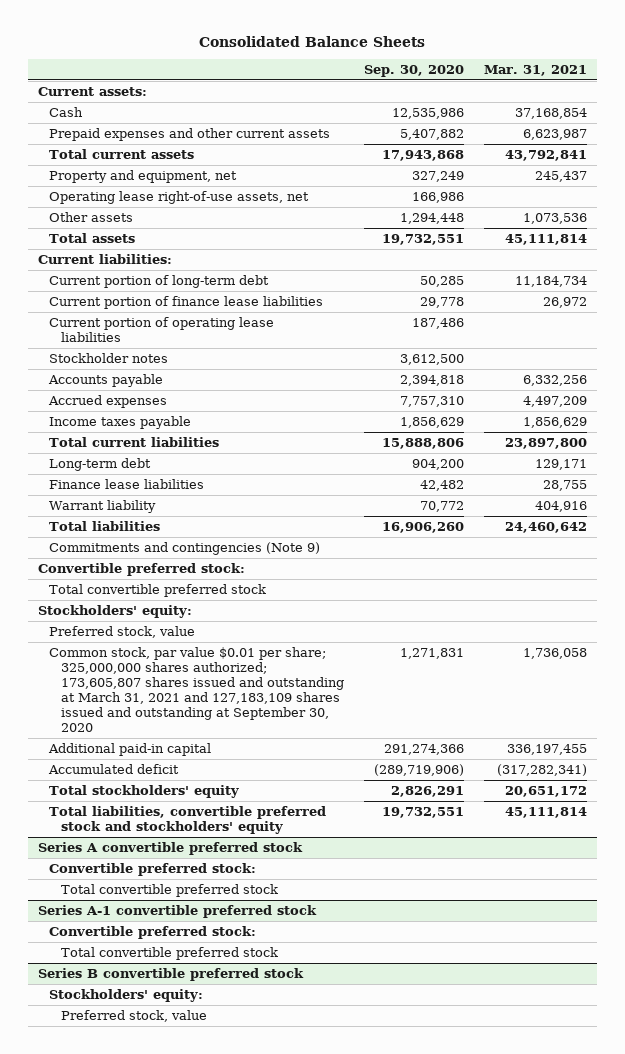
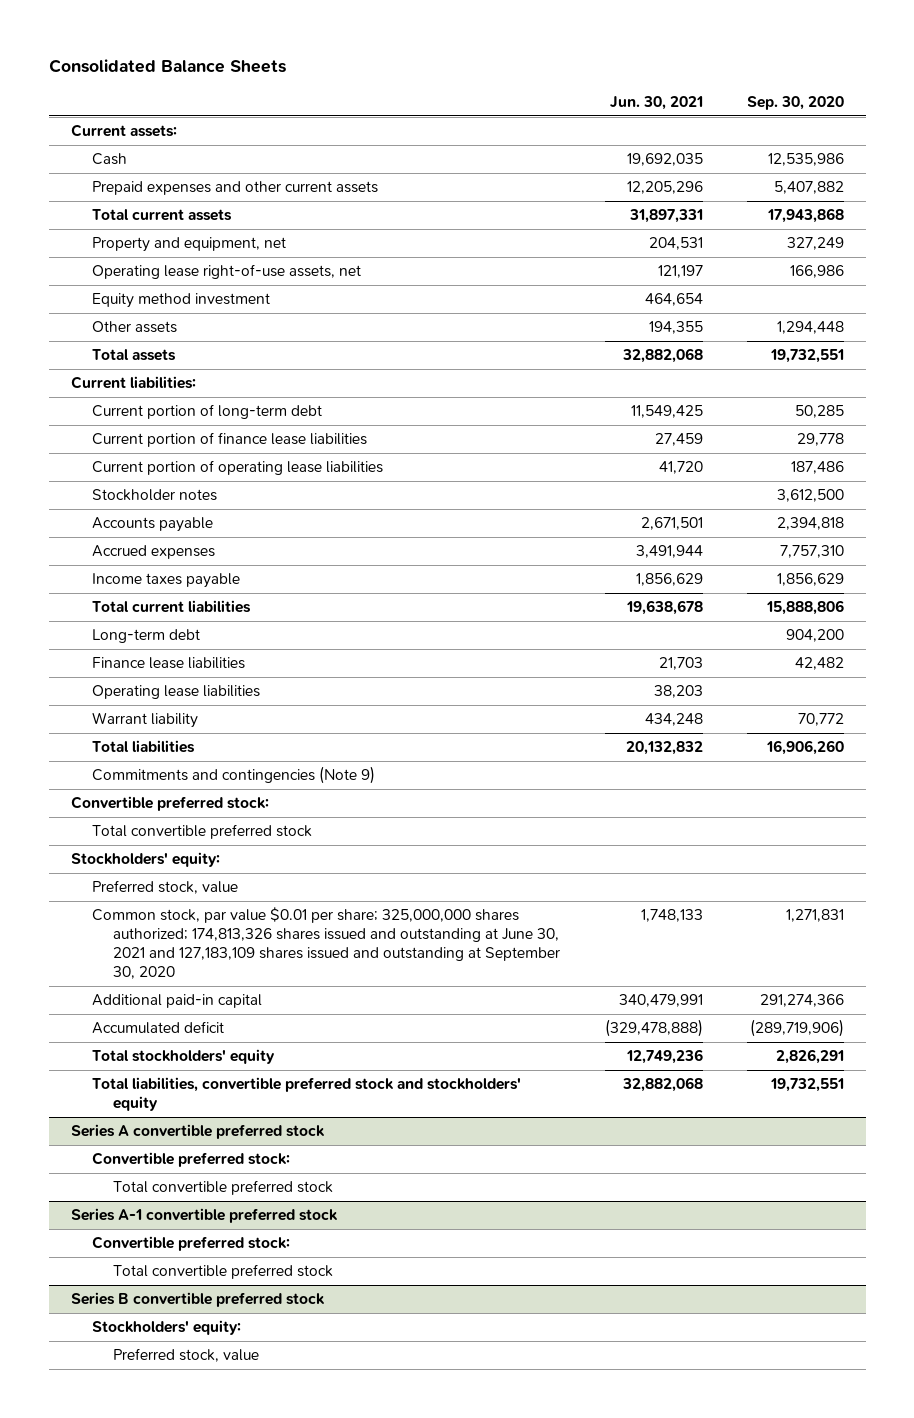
[483,65,587,77] Mar. 31, 2021 -> none
none -> [609,96,703,111] Jun. 30, 2021
none -> [92,293,271,309] Equity method investment
none -> [92,685,261,700] Operating lease liabilities
[49,646,345,732] Common stock, par value $0.01 per share; 325,000,000 shares authorized; 173,605,807 shares issued and outstanding at March 31, 2021 and 127,183,109 shares issued and outstanding at September 30, 2020 -> [92,907,561,979] Common stock, par value $0.01 per share; 325,000,000 shares authorized; 174,813,326 shares issued and outstanding at June 30, 2021 and 127,183,109 shares issued and outstanding at September 30, 2020

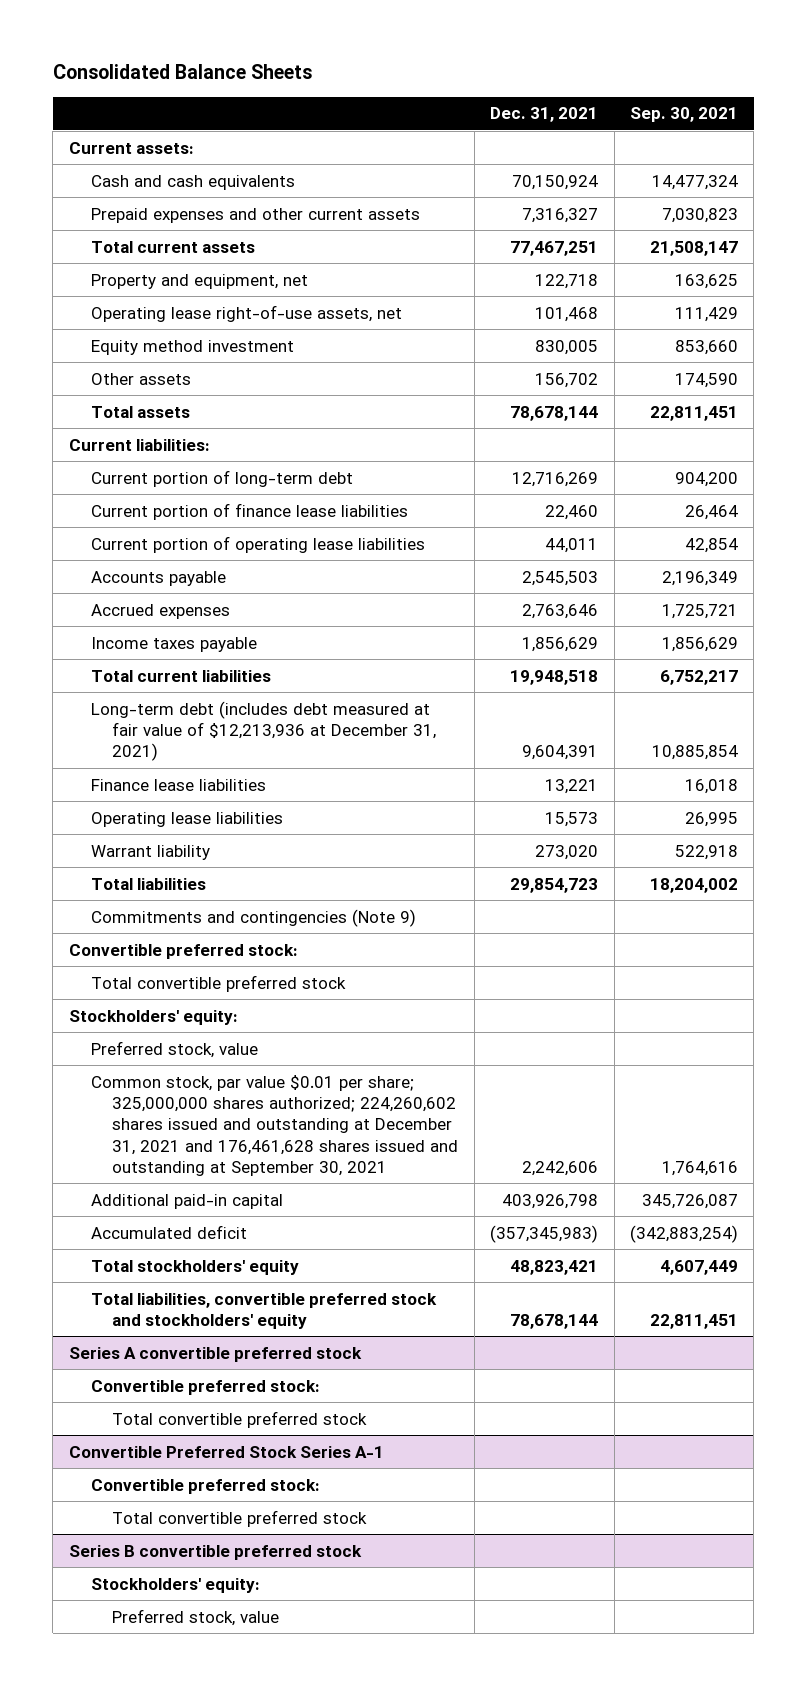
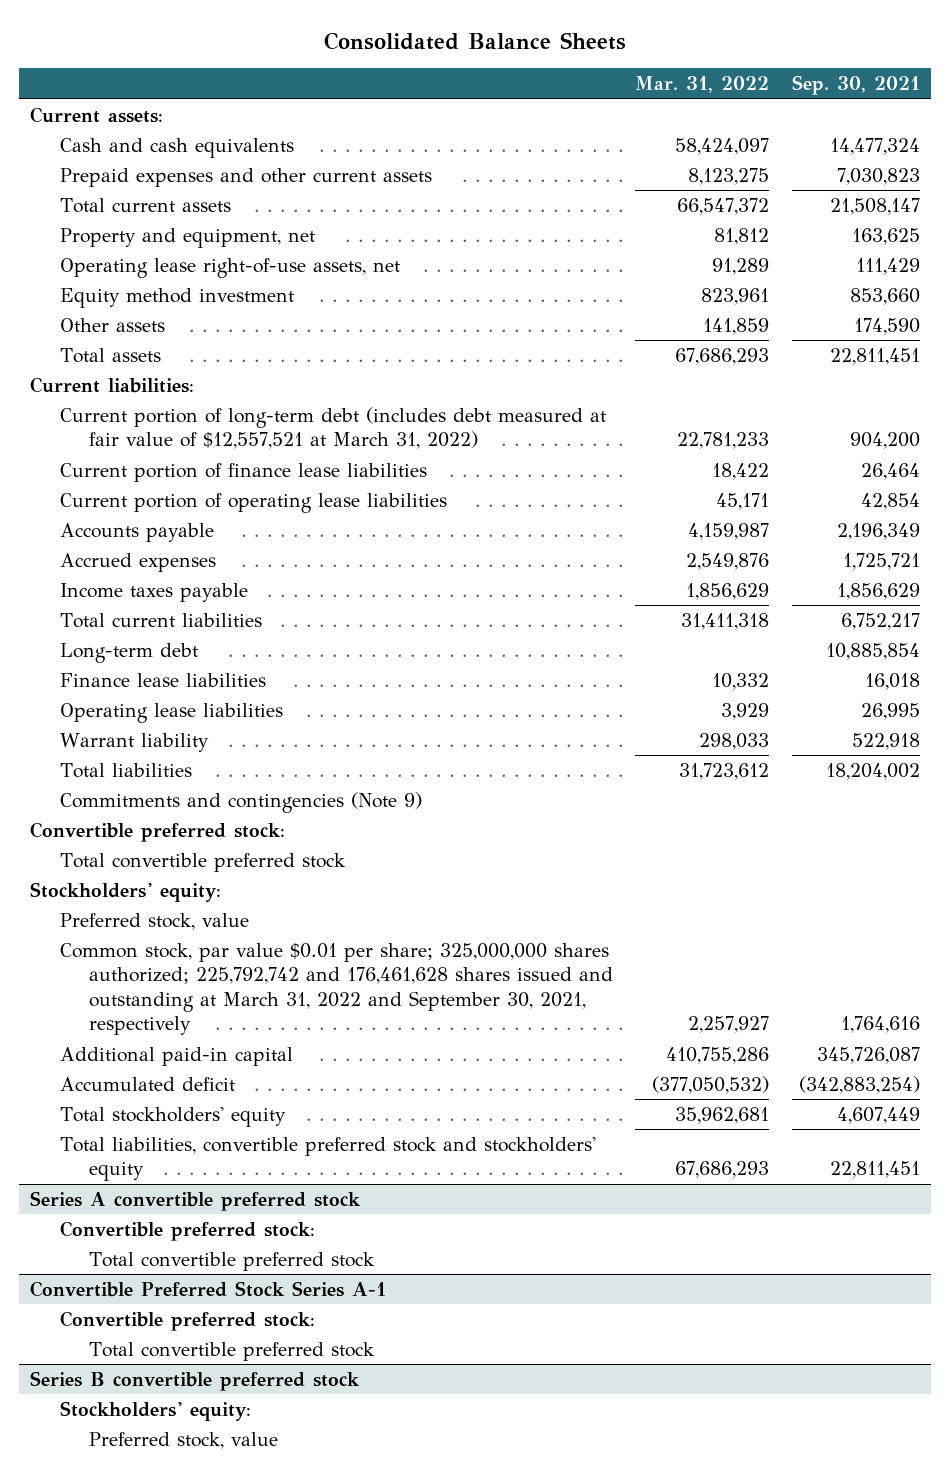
[490,107,599,123] Dec. 31, 2021 -> none
none -> [635,76,770,94] Mar. 31, 2022
[90,469,353,487] Current portion of long-term debt -> [59,406,606,450] Current portion of long-term debt (includes debt measured at fair value of $12,557,521 at March 31, 2022)
[90,700,437,762] Long-term debt (includes debt measured at fair value of $12,213,936 at December 31, 2021) -> [59,642,198,663] Long-term debt
[90,1074,459,1176] Common stock, par value $0.01 per share; 325,000,000 shares authorized; 224,260,602 shares issued and outstanding at December 31, 2021 and 176,461,628 shares issued and outstanding at September 30, 2021 -> [59,942,613,1036] Common stock, par value $0.01 per share; 325,000,000 shares authorized; 225,792,742 and 176,461,628 shares issued and outstanding at March 31, 2022 and September 30, 2021, respectively

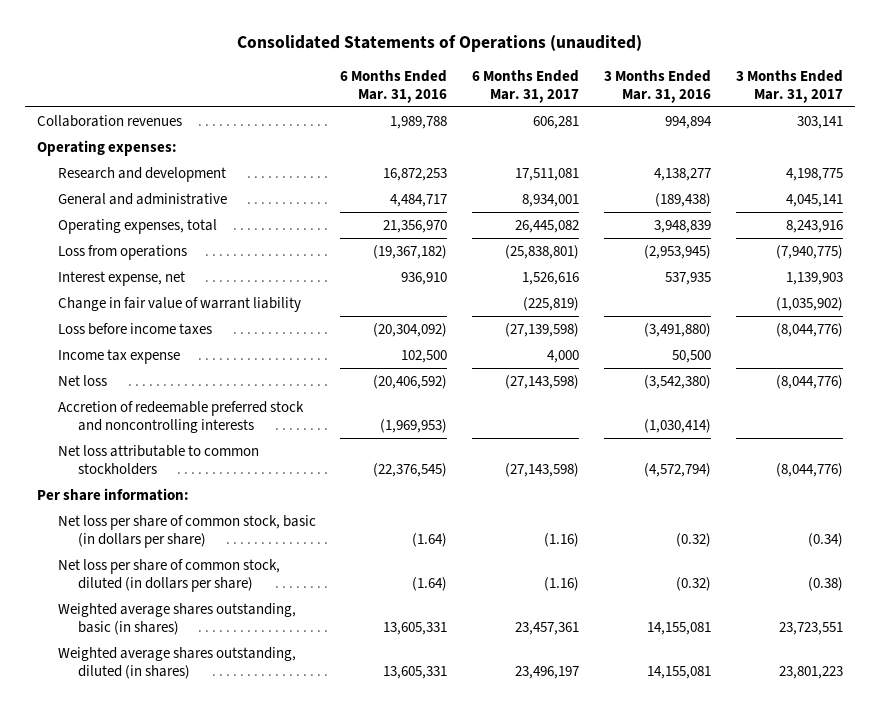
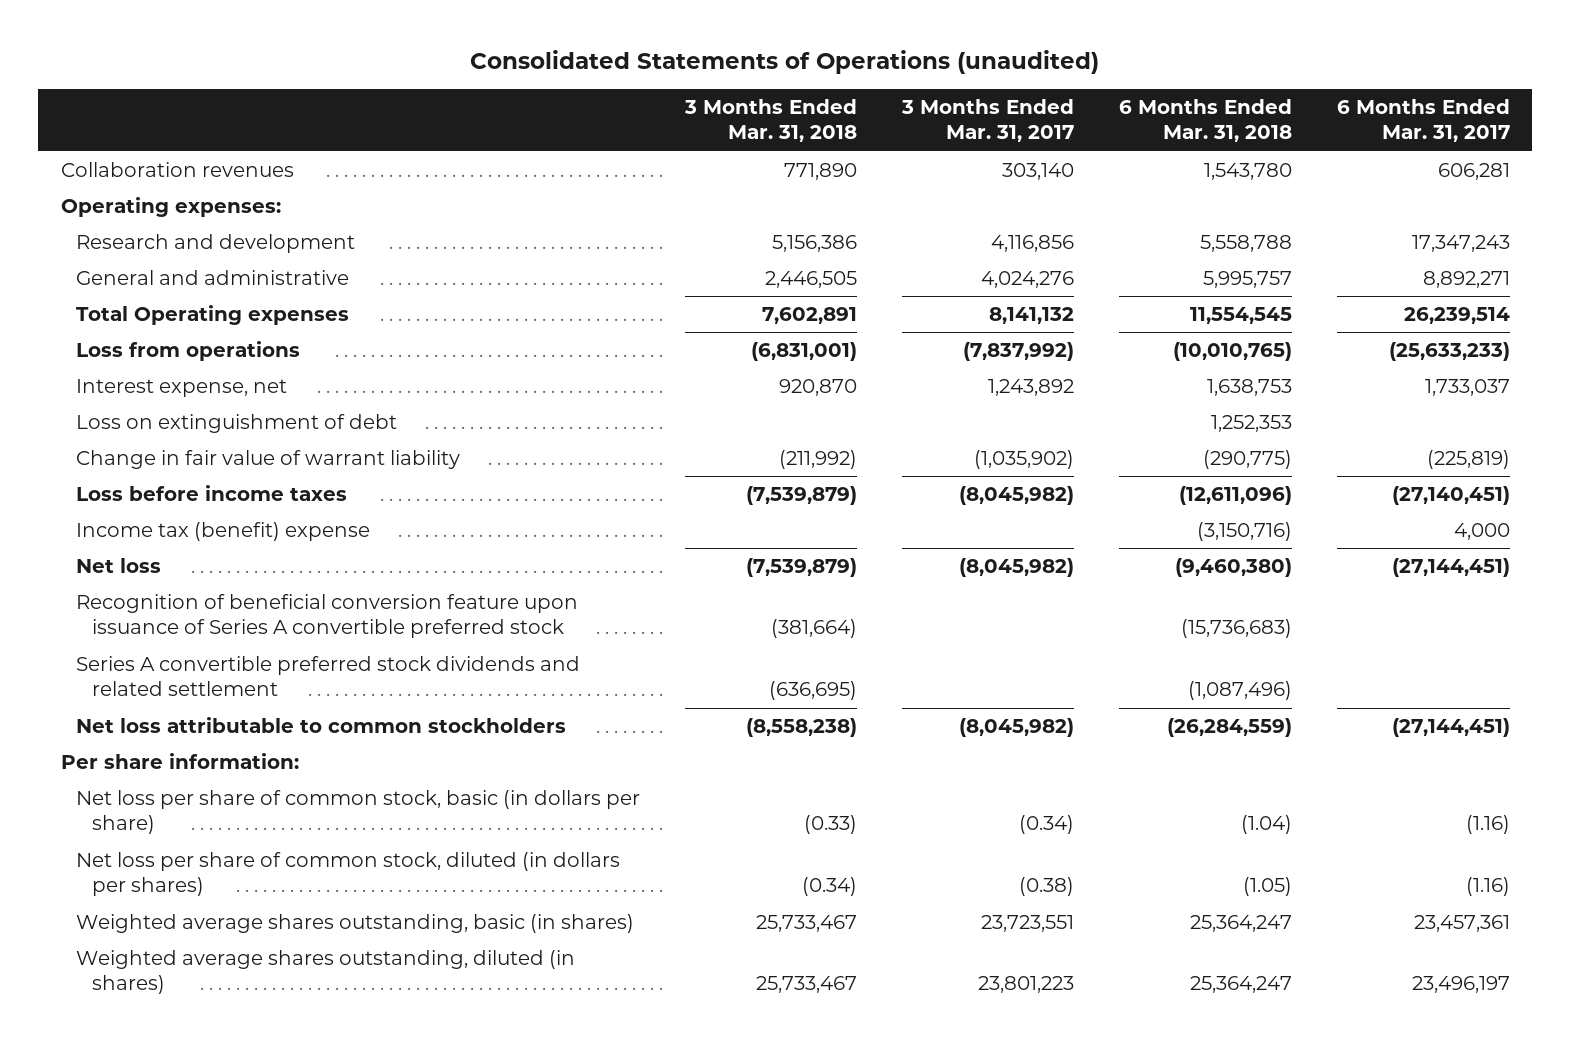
[340,70,448,103] 6 Months Ended Mar. 31, 2016 -> none
[603,70,711,103] 3 Months Ended Mar. 31, 2016 -> none
none -> [684,99,858,143] 3 Months Ended Mar. 31, 2018
none -> [1119,99,1293,143] 6 Months Ended Mar. 31, 2018
[796,116,843,130] 303,141 -> [1002,163,1075,181] 303,140
[515,168,580,182] 17,511,081 -> [1412,235,1511,253] 17,347,243
[785,168,843,182] 4,198,775 -> [991,235,1075,253] 4,116,856
[522,194,580,208] 8,934,001 -> [1423,271,1511,289] 8,892,271
[785,194,843,208] 4,045,141 -> [981,271,1075,289] 4,024,276
[57,219,217,235] Operating expenses, total -> [76,305,350,326] Total Operating expenses
[515,220,580,234] 26,445,082 -> [1404,307,1511,325] 26,239,514
[785,220,843,234] 8,243,916 -> [989,307,1075,325] 8,141,132
[505,245,580,260] (25,838,801) -> [1389,342,1511,362] (25,633,233)
[775,245,843,260] (7,940,775) -> [963,342,1075,362] (7,837,992)
[522,272,580,286] 1,526,616 -> [1425,379,1511,397] 1,733,037
[785,272,843,286] 1,139,903 -> [988,379,1075,397] 1,243,892
none -> [76,414,398,434] Loss on extinguishment of debt
[57,401,304,433] Accretion of redeemable preferred stock and noncontrolling interests -> none
[505,323,580,338] (27,139,598) -> [1392,486,1511,506] (27,140,451)
[775,323,843,338] (8,044,776) -> [959,486,1075,506] (8,045,982)
[57,349,180,365] Income tax expense -> [76,522,371,542] Income tax (benefit) expense
[505,375,580,390] (27,143,598) -> [1392,558,1511,578] (27,144,451)
[775,375,843,390] (8,044,776) -> [959,558,1075,578] (8,045,982)
none -> [76,594,579,639] Recognition of beneficial conversion feature upon issuance of Series A convertible preferred stock
none -> [76,656,581,697] Series A convertible preferred stock dividends and related settlement
[505,462,580,477] (27,143,598) -> [1392,718,1511,738] (27,144,451)
[775,462,843,477] (8,044,776) -> [959,718,1075,738] (8,045,982)
[57,559,280,592] Net loss per share of common stock, diluted (in dollars per share) -> [76,852,621,897] Net loss per share of common stock, diluted (in dollars per shares)

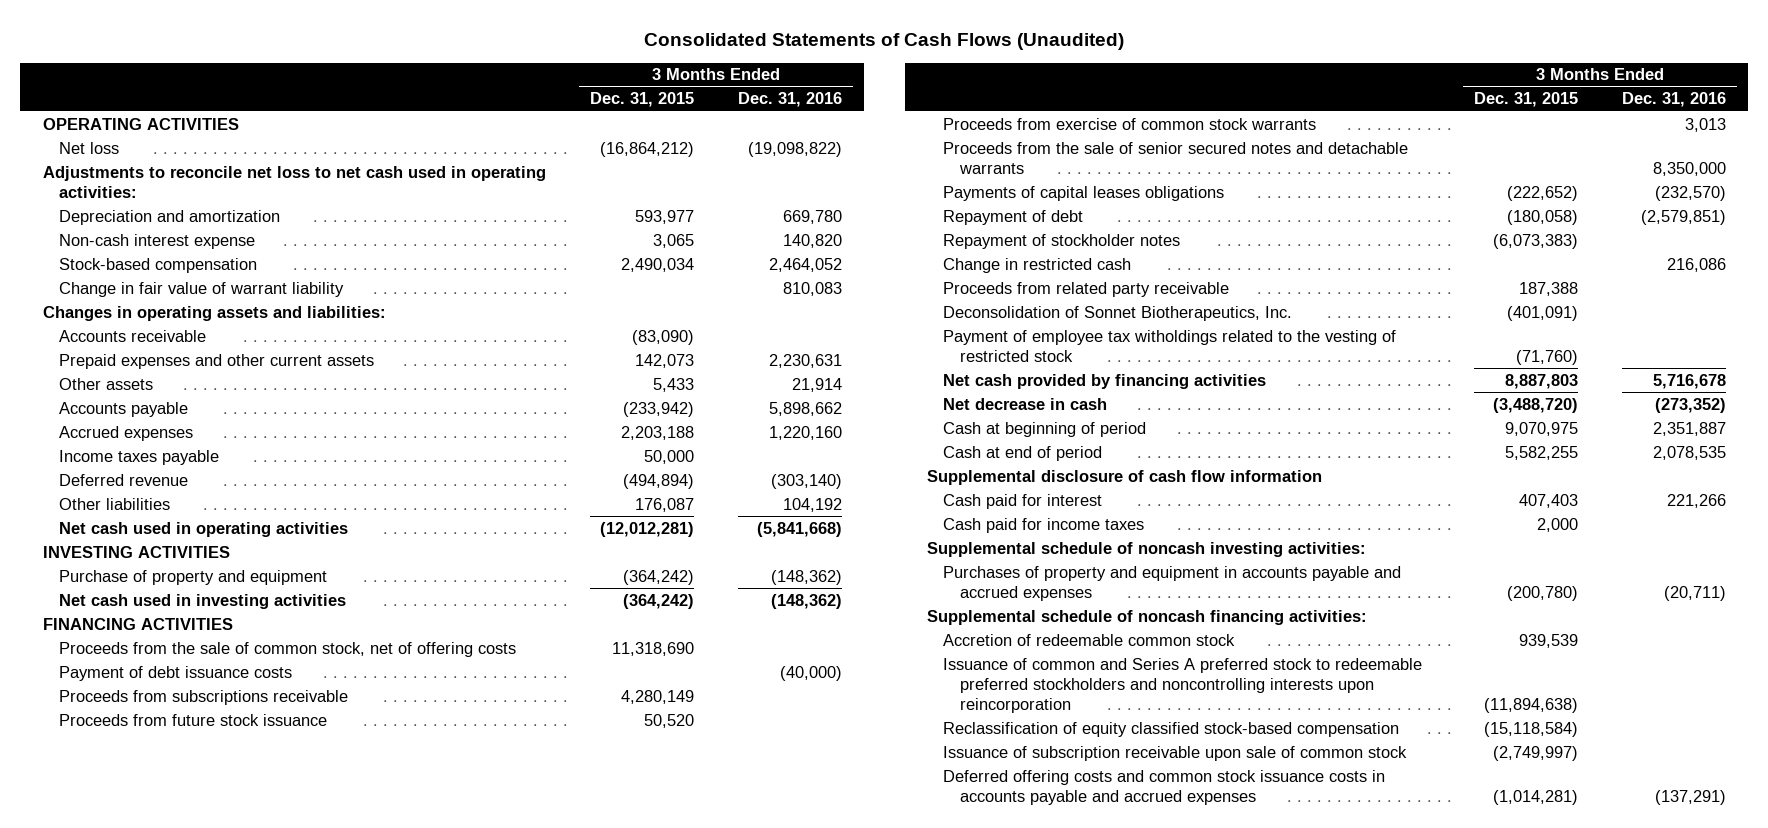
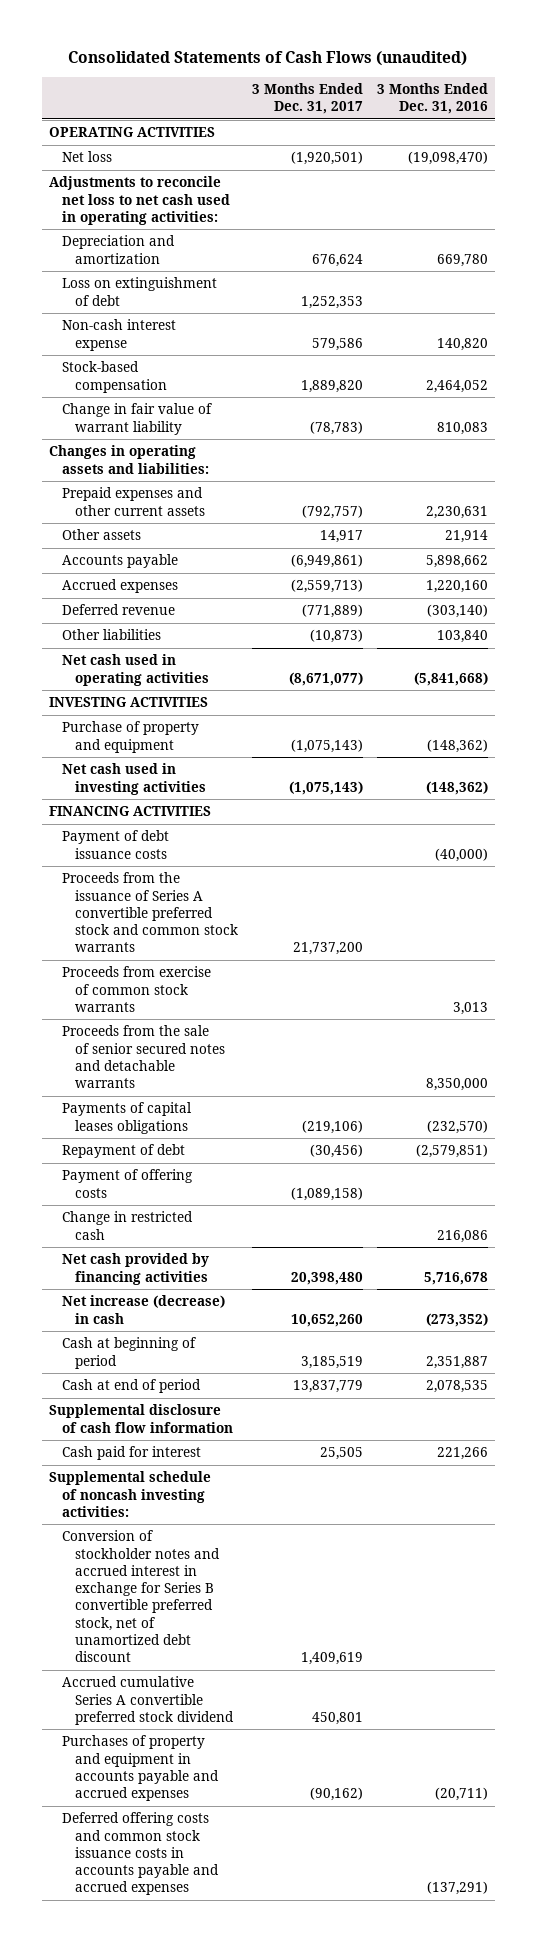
[644,33,1125,51] Consolidated Statements of Cash Flows (Unaudited) -> [68,51,468,67] Consolidated Statements of Cash Flows (unaudited)
[589,92,694,108] Dec. 31, 2015 -> none
none -> [252,82,364,115] 3 Months Ended Dec. 31, 2017
[747,141,842,157] (19,098,822) -> [407,151,488,166] (19,098,470)
none -> [62,277,218,306] Loss on extinguishment of debt
[59,329,207,342] Accounts receivable -> none
[59,449,220,465] Income taxes payable -> none
[782,497,842,512] 104,192 -> [436,630,488,644] 103,840
[59,641,517,657] Proceeds from the sale of common stock, net of offering costs -> none
[59,689,349,705] Proceeds from subscriptions receivable -> none
[59,713,328,726] Proceeds from future stock issuance -> none
none -> [62,872,239,953] Proceeds from the issuance of Series A convertible preferred stock and common stock warrants
[943,233,1181,249] Repayment of stockholder notes -> none
none -> [62,1169,194,1198] Payment of offering costs
[943,281,1230,297] Proceeds from related party receivable -> none
[943,305,1293,321] Deconsolidation of Sonnet Biotherapeutics, Inc. -> none
[943,329,1397,362] Payment of employee tax witholdings related to the vesting of restricted stock -> none
[943,397,1108,410] Net decrease in cash -> [62,1295,226,1324] Net increase (decrease) in cash
[943,517,1145,533] Cash paid for income taxes -> none
none -> [62,1530,221,1663] Conversion of stockholder notes and accrued interest in exchange for Series B convertible preferred stock, net of unamortized debt discount
none -> [62,1676,235,1725] Accrued cumulative Series A convertible preferred stock dividend
[926,609,1367,625] Supplemental schedule of noncash financing activities: -> none
[943,633,1236,646] Accretion of redeemable common stock -> none
[943,657,1423,713] Issuance of common and Series A preferred stock to redeemable preferred stockholders and noncontrolling interests upon reincorporation -> none
[943,721,1400,737] Reclassification of equity classified stock-based compensation -> none
[943,745,1408,761] Issuance of subscription receivable upon sale of common stock -> none

